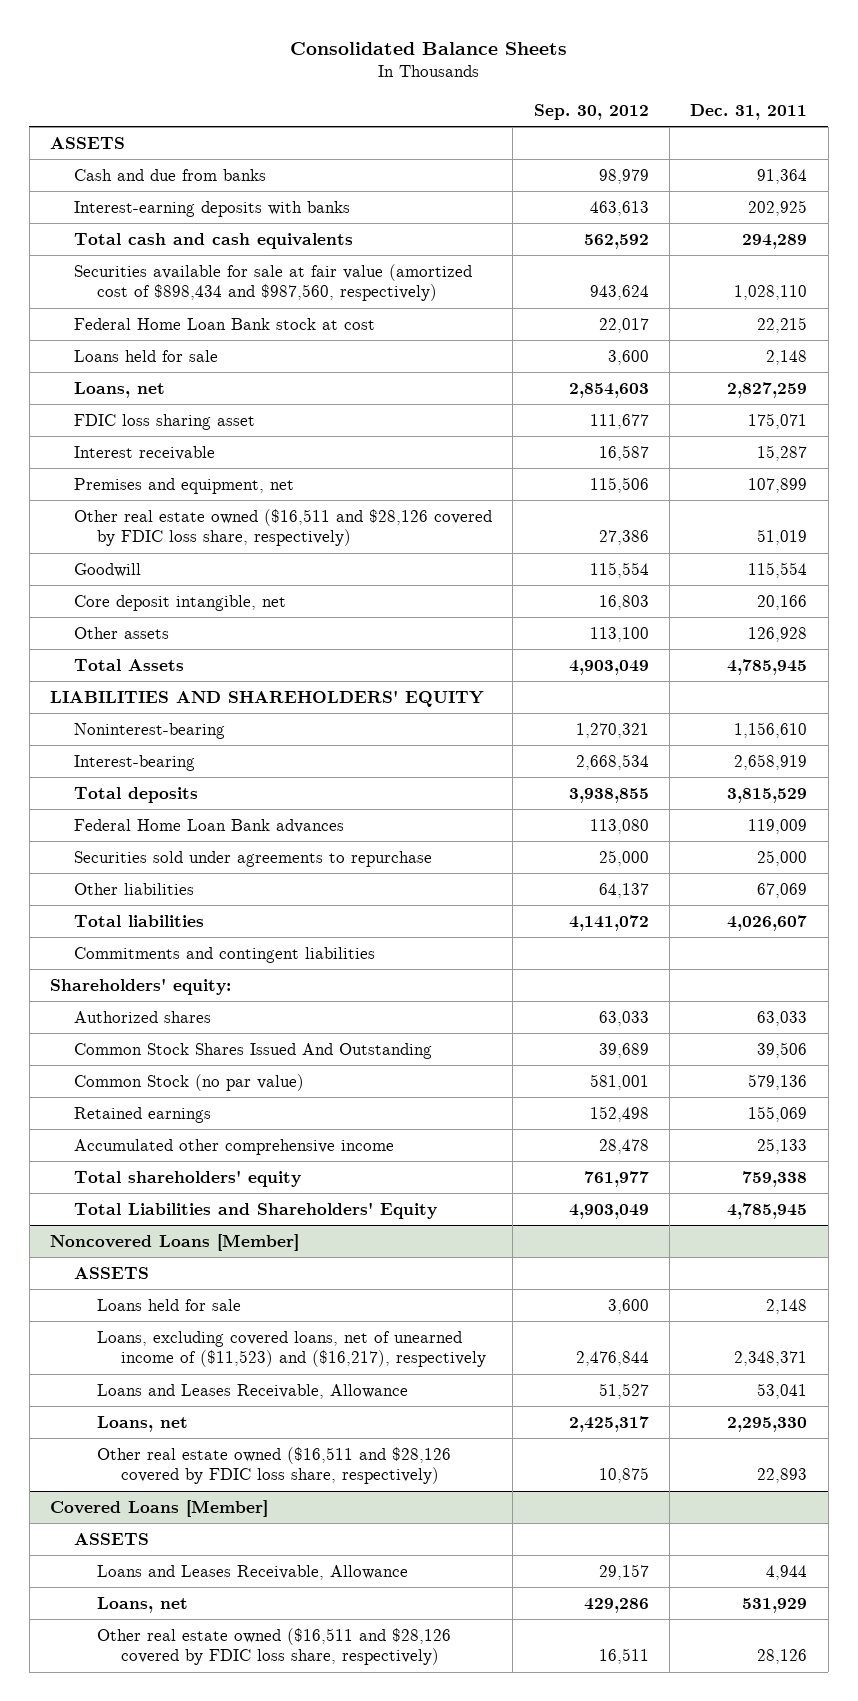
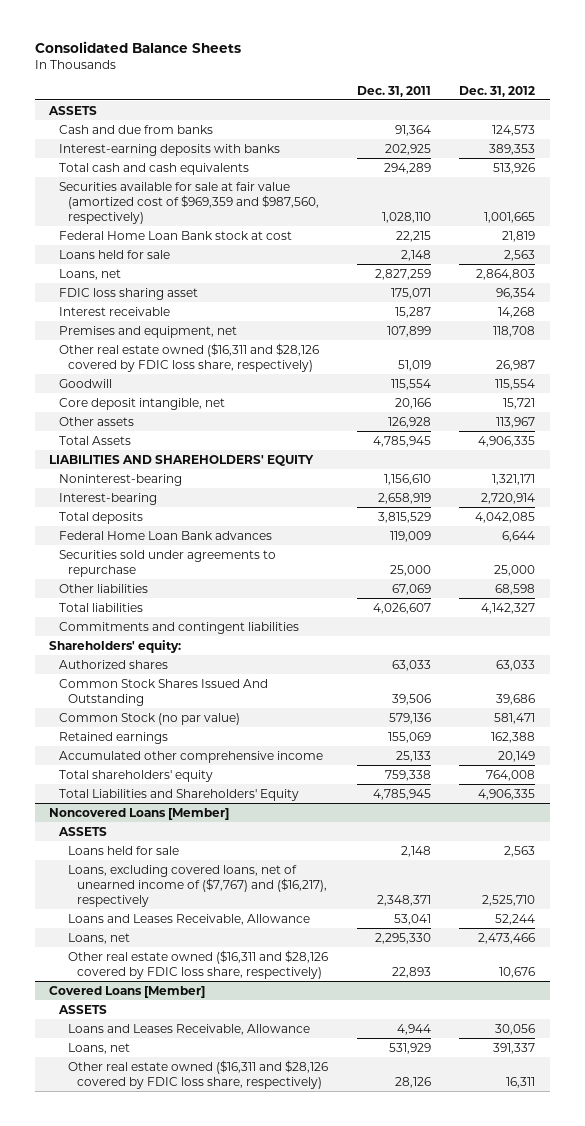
[533,103,649,120] Sep. 30, 2012 -> none
none -> [459,85,536,97] Dec. 31, 2012
[73,263,472,302] Securities available for sale at fair value (amortized cost of $898,434 and $987,560, respectively) -> [58,181,319,224] Securities available for sale at fair value (amortized cost of $969,359 and $987,560, respectively)
[73,508,492,547] Other real estate owned ($16,511 and $28,126 covered by FDIC loss share, respectively) -> [58,342,319,372] Other real estate owned ($16,311 and $28,126 covered by FDIC loss share, respectively)
[97,1330,486,1368] Loans, excluding covered loans, net of unearned income of ($11,523) and ($16,217), respectively -> [67,864,328,907] Loans, excluding covered loans, net of unearned income of ($7,767) and ($16,217), respectively
[97,1446,452,1485] Other real estate owned ($16,511 and $28,126 covered by FDIC loss share, respectively) -> [67,949,328,979] Other real estate owned ($16,311 and $28,126 covered by FDIC loss share, respectively)
[97,1627,452,1666] Other real estate owned ($16,511 and $28,126 covered by FDIC loss share, respectively) -> [67,1059,328,1089] Other real estate owned ($16,311 and $28,126 covered by FDIC loss share, respectively)

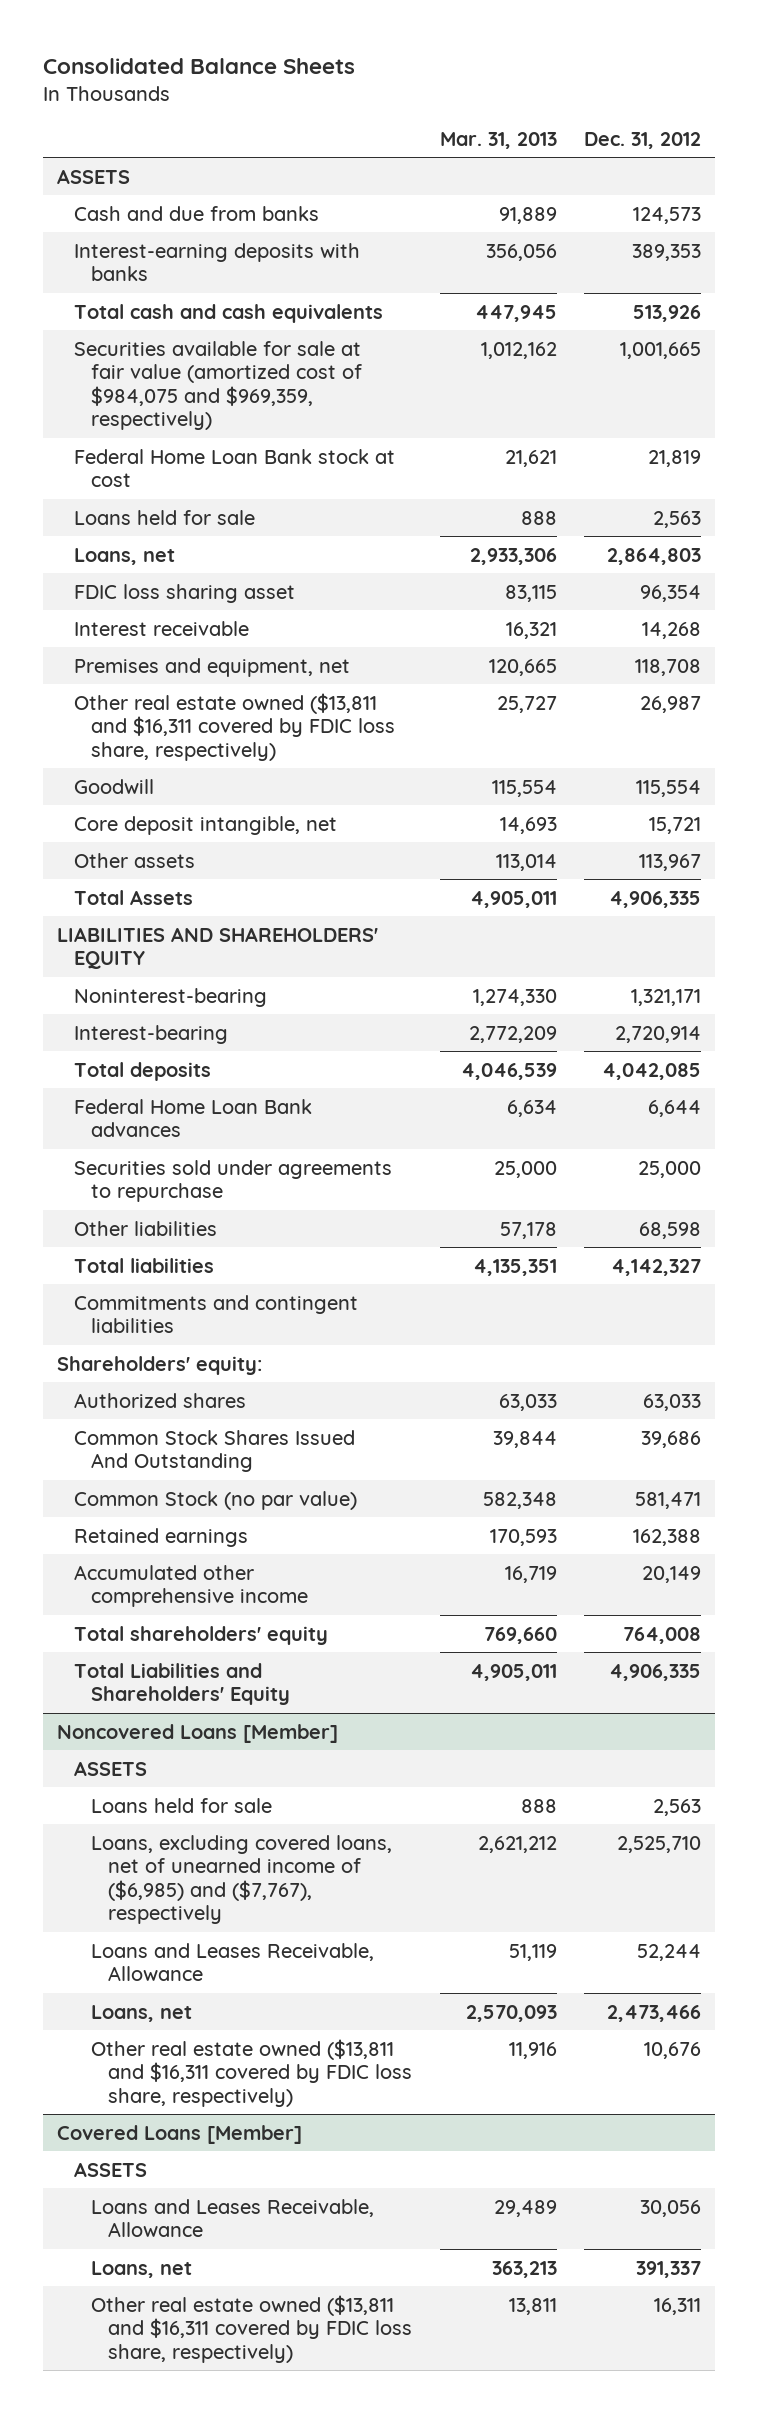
[356,85,431,97] Dec. 31, 2011 -> none
none -> [439,131,557,149] Mar. 31, 2013
[58,181,319,224] Securities available for sale at fair value (amortized cost of $969,359 and $987,560, respectively) -> [73,340,362,430] Securities available for sale at fair value (amortized cost of $984,075 and $969,359, respectively)
[58,342,319,372] Other real estate owned ($16,311 and $28,126 covered by FDIC loss share, respectively) -> [73,692,395,761] Other real estate owned ($13,811 and $16,311 covered by FDIC loss share, respectively)
[67,864,328,907] Loans, excluding covered loans, net of unearned income of ($7,767) and ($16,217), respectively -> [90,1834,392,1924] Loans, excluding covered loans, net of unearned income of ($6,985) and ($7,767), respectively
[67,949,328,979] Other real estate owned ($16,311 and $28,126 covered by FDIC loss share, respectively) -> [90,2038,412,2107] Other real estate owned ($13,811 and $16,311 covered by FDIC loss share, respectively)
[67,1059,328,1089] Other real estate owned ($16,311 and $28,126 covered by FDIC loss share, respectively) -> [90,2294,412,2363] Other real estate owned ($13,811 and $16,311 covered by FDIC loss share, respectively)

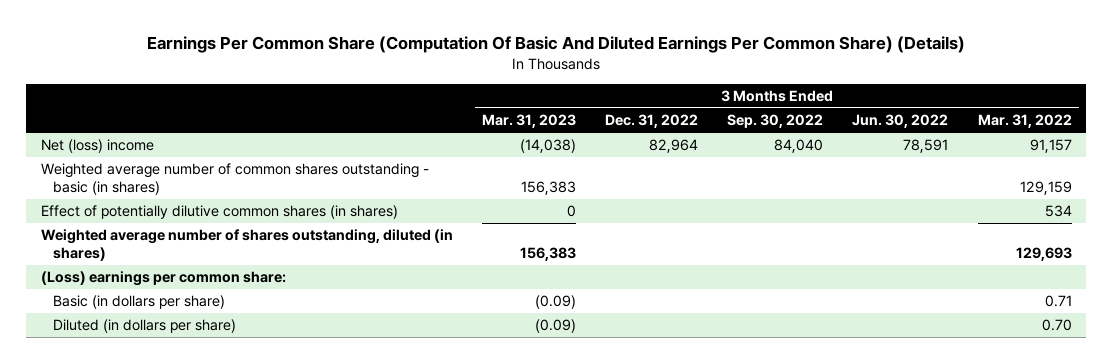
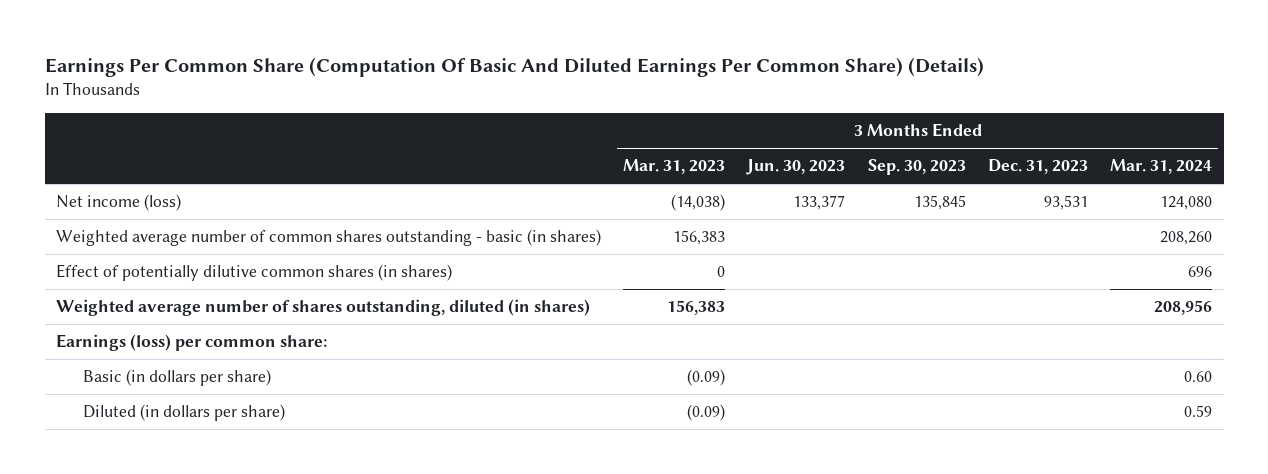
[605,114,699,129] Dec. 31, 2022 -> none
[727,114,824,129] Sep. 30, 2022 -> none
[852,114,949,129] Jun. 30, 2022 -> none
[977,114,1072,129] Mar. 31, 2022 -> none
none -> [746,159,846,176] Jun. 30, 2023
none -> [867,159,966,176] Sep. 30, 2023
none -> [988,159,1089,175] Dec. 31, 2023
none -> [1110,159,1213,175] Mar. 31, 2024
[40,139,154,154] Net (loss) income -> [55,194,181,212] Net income (loss)
[40,271,286,287] (Loss) earnings per common share: -> [55,334,327,352] Earnings (loss) per common share:

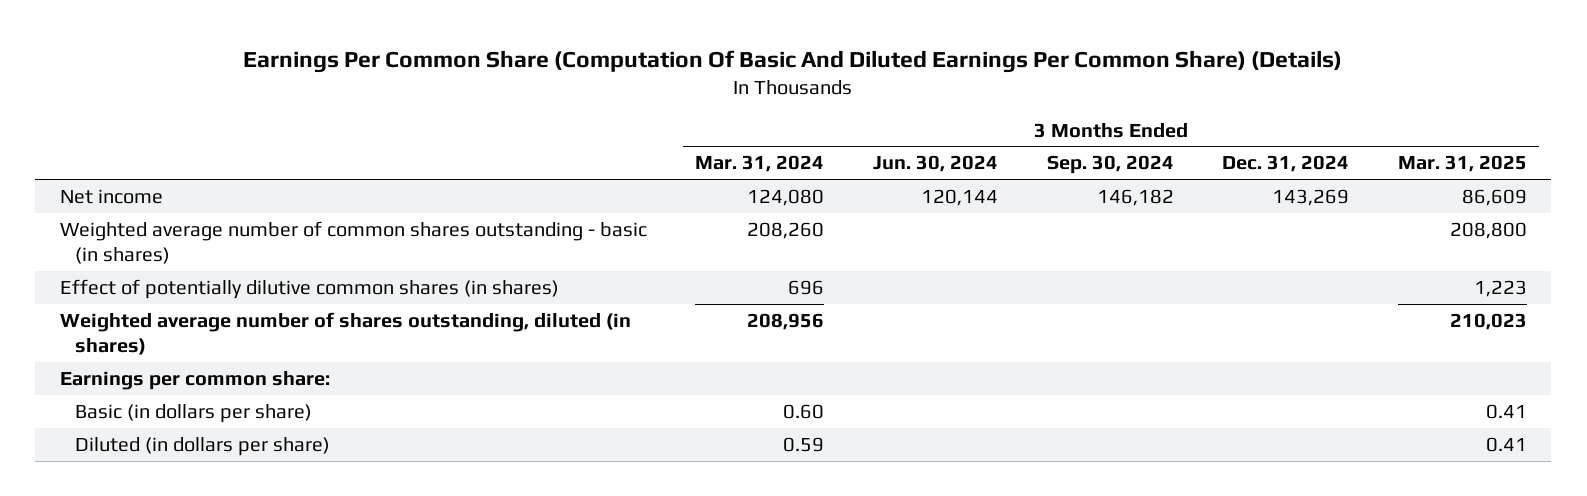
[623,159,726,175] Mar. 31, 2023 -> none
[746,159,846,176] Jun. 30, 2023 -> none
[867,159,966,176] Sep. 30, 2023 -> none
[988,159,1089,175] Dec. 31, 2023 -> none
none -> [873,155,999,173] Jun. 30, 2024
none -> [1046,155,1174,175] Sep. 30, 2024
none -> [1222,155,1350,173] Dec. 31, 2024
none -> [1398,155,1528,173] Mar. 31, 2025
[55,194,181,212] Net income (loss) -> [59,188,163,204] Net income
[55,334,327,352] Earnings (loss) per common share: -> [59,370,330,390] Earnings per common share:

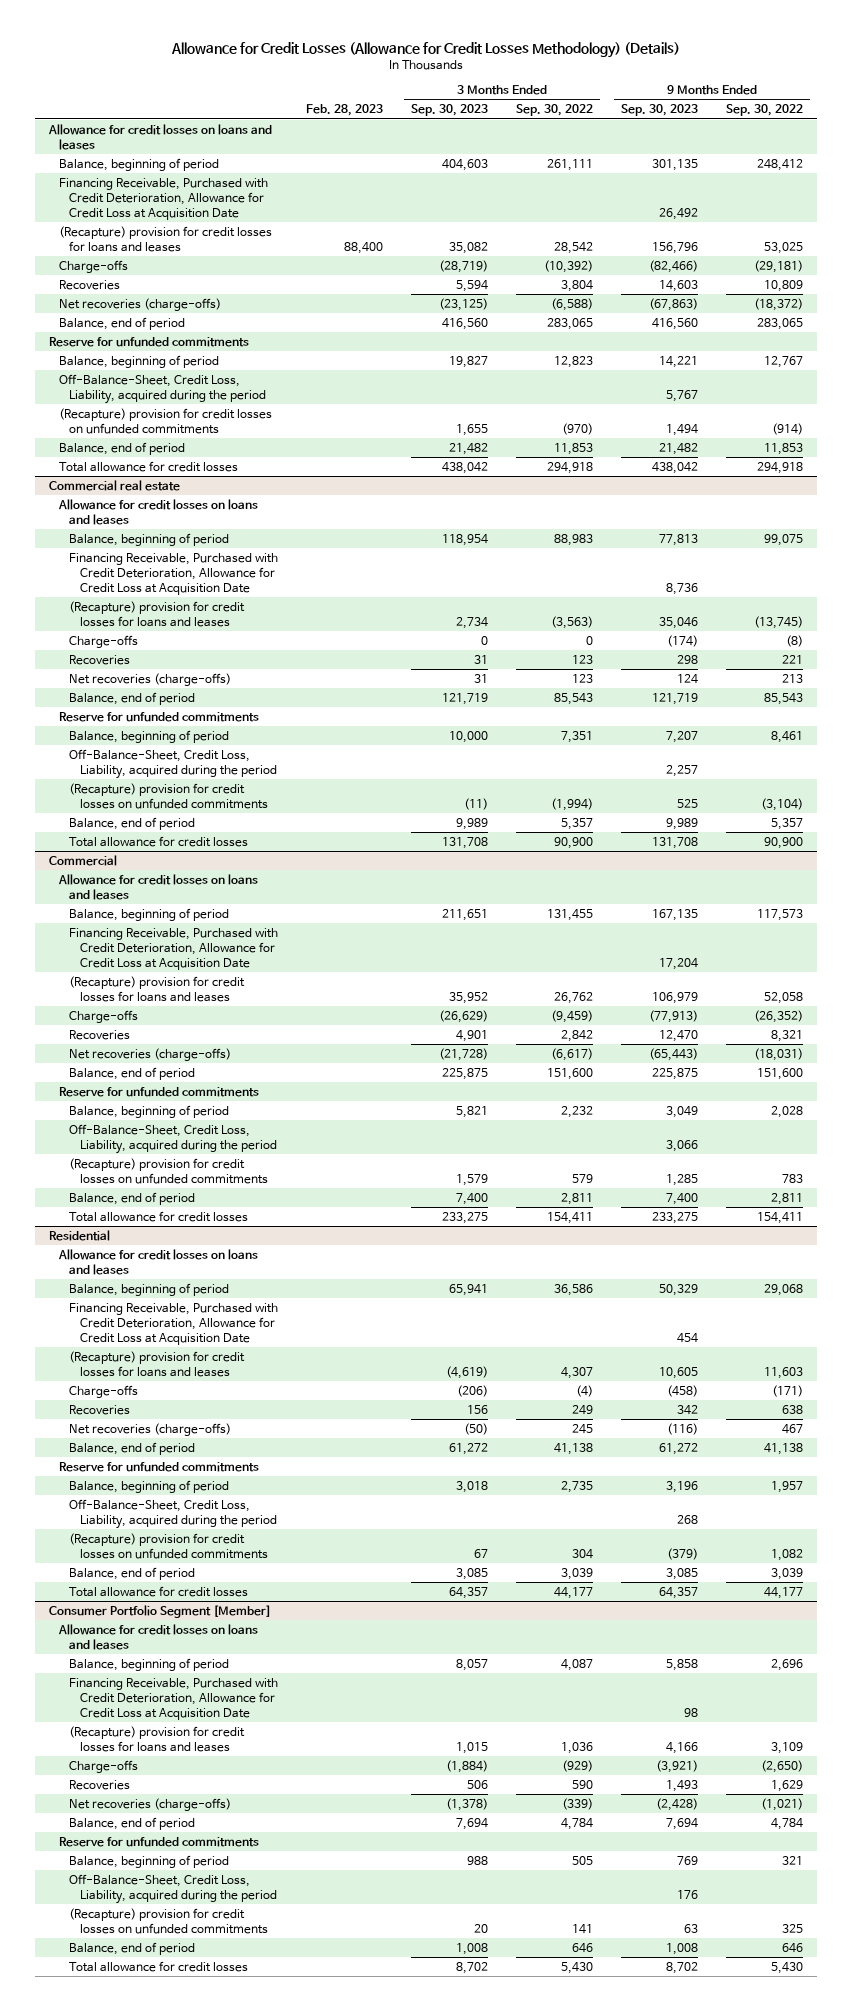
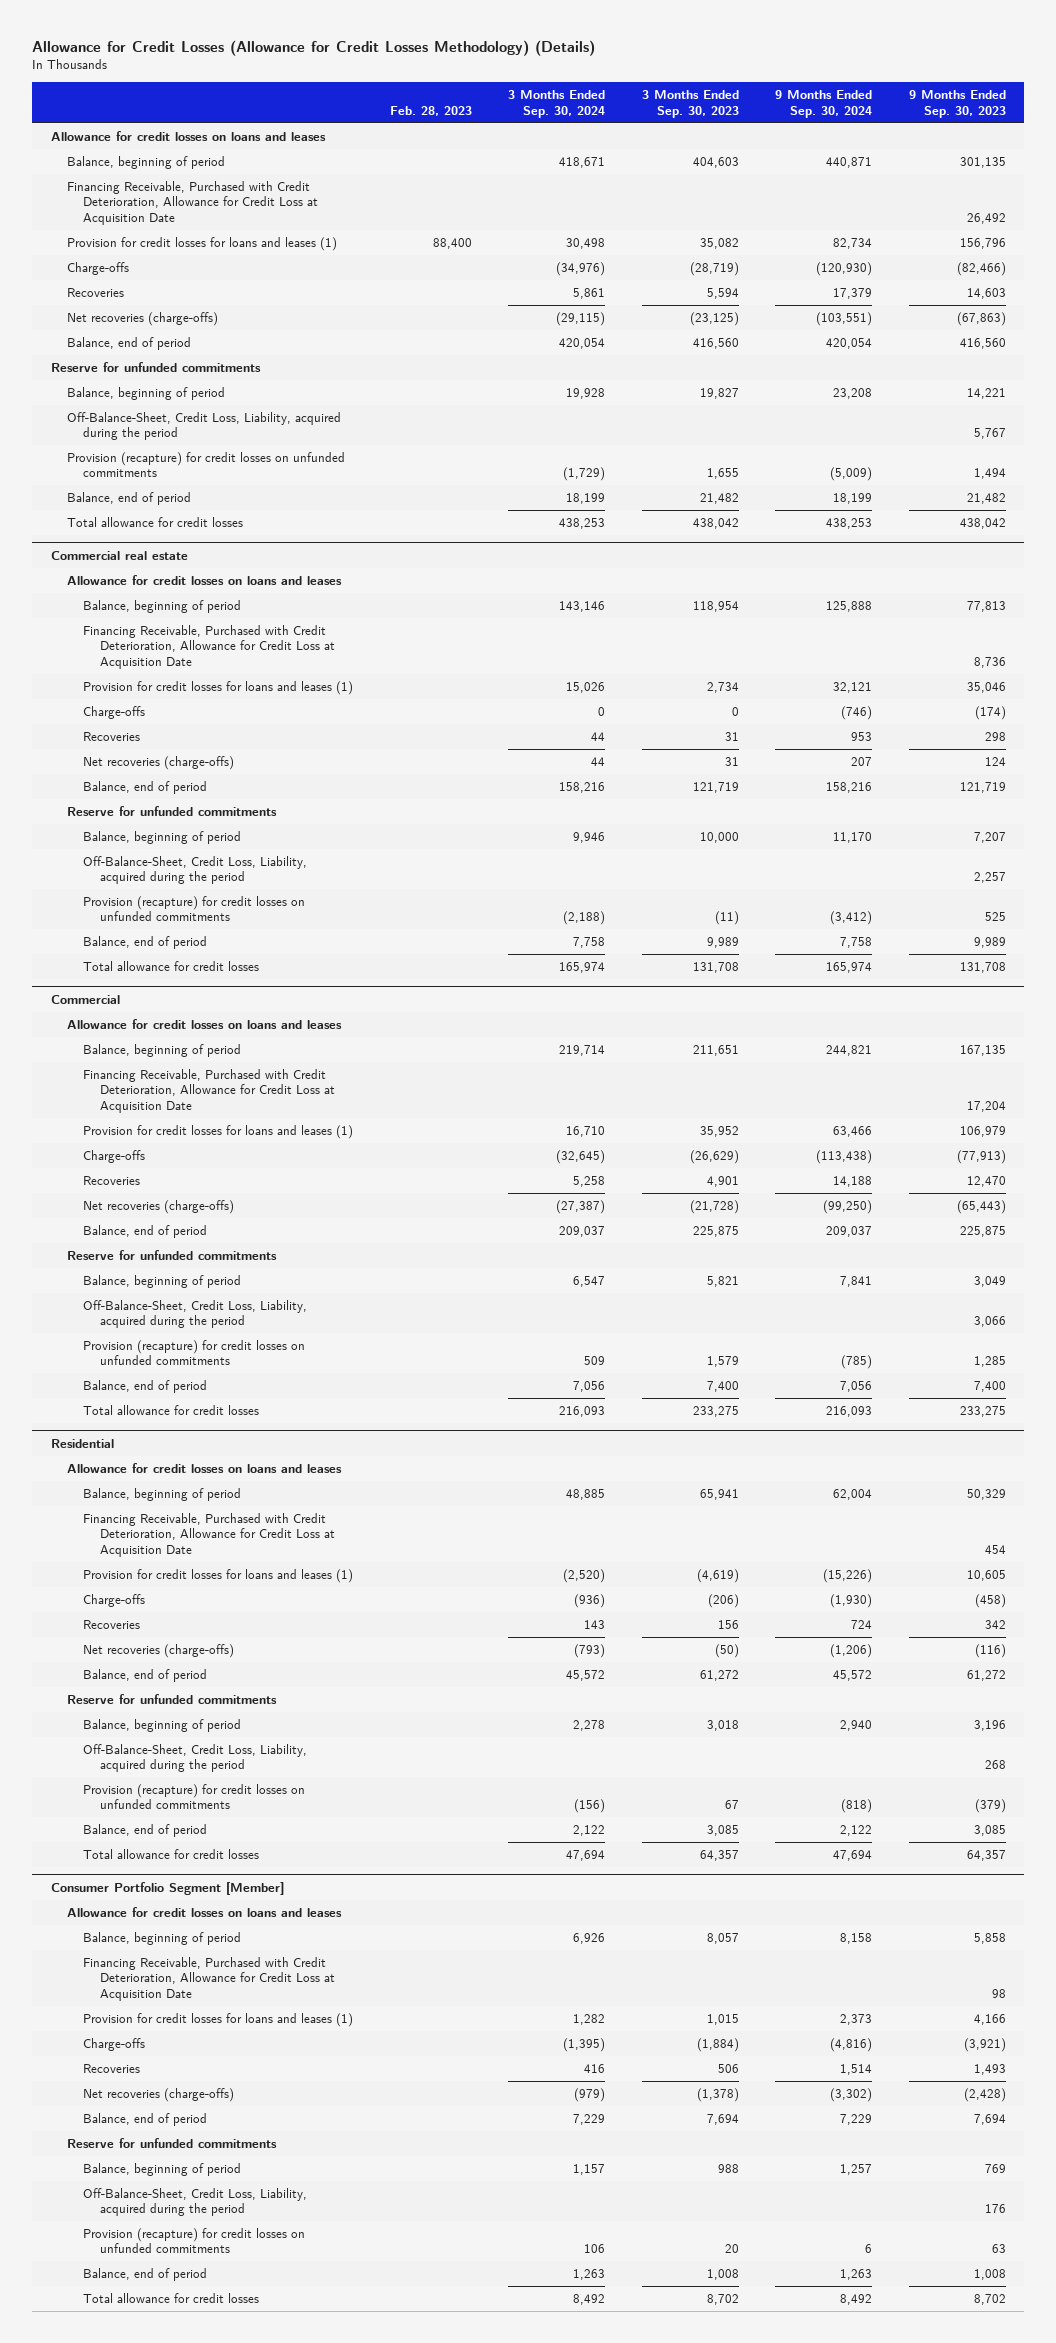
[516,104,594,117] Sep. 30, 2022 -> none
[725,104,803,117] Sep. 30, 2022 -> none
none -> [508,90,606,118] 3 Months Ended Sep. 30, 2024
none -> [775,90,873,118] 9 Months Ended Sep. 30, 2024
[58,225,272,252] (Recapture) provision for credit losses for loans and leases -> [66,236,337,251] Provision for credit losses for loans and leases (1)
[58,407,272,434] (Recapture) provision for credit losses on unfunded commitments -> [66,451,345,478] Provision (recapture) for credit losses on unfunded commitments
[69,600,246,627] (Recapture) provision for credit losses for loans and leases -> [83,680,354,695] Provision for credit losses for loans and leases (1)
[69,782,268,809] (Recapture) provision for credit losses on unfunded commitments -> [83,895,306,922] Provision (recapture) for credit losses on unfunded commitments
[69,975,246,1002] (Recapture) provision for credit losses for loans and leases -> [83,1124,354,1139] Provision for credit losses for loans and leases (1)
[69,1157,268,1184] (Recapture) provision for credit losses on unfunded commitments -> [83,1339,306,1366] Provision (recapture) for credit losses on unfunded commitments
[69,1350,246,1377] (Recapture) provision for credit losses for loans and leases -> [83,1568,354,1583] Provision for credit losses for loans and leases (1)
[69,1532,268,1559] (Recapture) provision for credit losses on unfunded commitments -> [83,1783,306,1810] Provision (recapture) for credit losses on unfunded commitments
[69,1725,246,1752] (Recapture) provision for credit losses for loans and leases -> [83,2012,354,2027] Provision for credit losses for loans and leases (1)
[69,1907,268,1934] (Recapture) provision for credit losses on unfunded commitments -> [83,2227,306,2254] Provision (recapture) for credit losses on unfunded commitments

